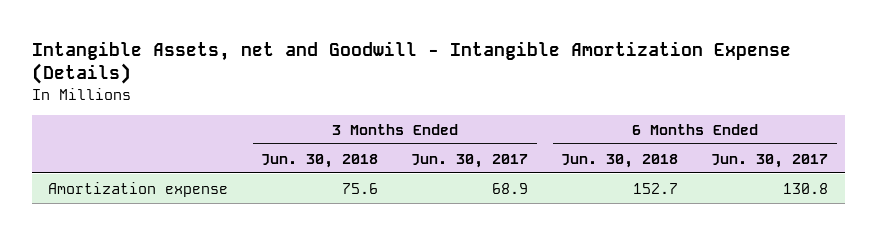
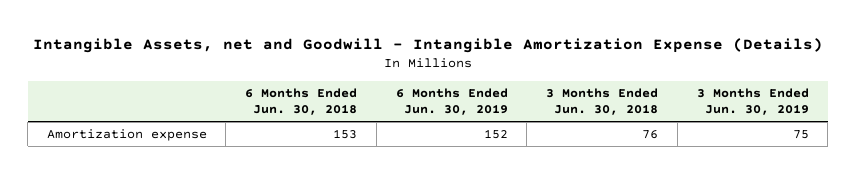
[411,153,529,168] Jun. 30, 2017 -> none
[711,153,829,168] Jun. 30, 2017 -> none
none -> [395,87,508,116] 6 Months Ended Jun. 30, 2019
none -> [696,87,809,116] 3 Months Ended Jun. 30, 2019
[342,182,379,194] 75.6 -> [642,129,659,139] 76
[633,182,679,194] 152.7 -> [333,128,358,139] 153

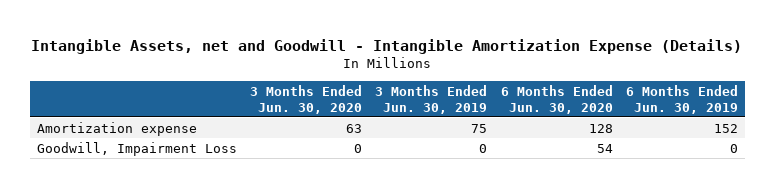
[245,87,358,116] 6 Months Ended Jun. 30, 2018 -> none
[546,87,659,116] 3 Months Ended Jun. 30, 2018 -> none
none -> [250,85,363,114] 3 Months Ended Jun. 30, 2020
none -> [500,85,613,114] 6 Months Ended Jun. 30, 2020
none -> [36,141,237,156] Goodwill, Impairment Loss

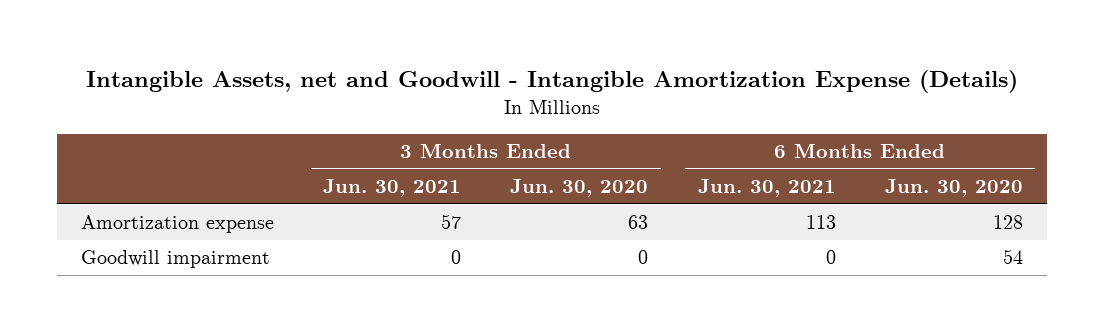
[375,85,488,114] 3 Months Ended Jun. 30, 2019 -> none
[625,85,738,114] 6 Months Ended Jun. 30, 2019 -> none
none -> [323,179,462,198] Jun. 30, 2021
none -> [697,179,836,198] Jun. 30, 2021
[36,141,237,156] Goodwill, Impairment Loss -> [81,250,271,269] Goodwill impairment

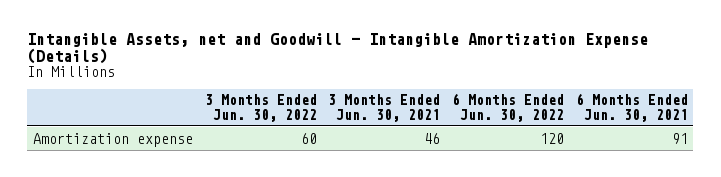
[510,179,649,198] Jun. 30, 2020 -> none
[884,179,1023,198] Jun. 30, 2020 -> none
none -> [204,94,317,122] 3 Months Ended Jun. 30, 2022
none -> [451,93,564,122] 6 Months Ended Jun. 30, 2022
[81,250,271,269] Goodwill impairment -> none
[441,214,462,230] 57 -> [424,132,441,144] 46
[805,215,836,230] 113 -> [671,132,688,144] 91

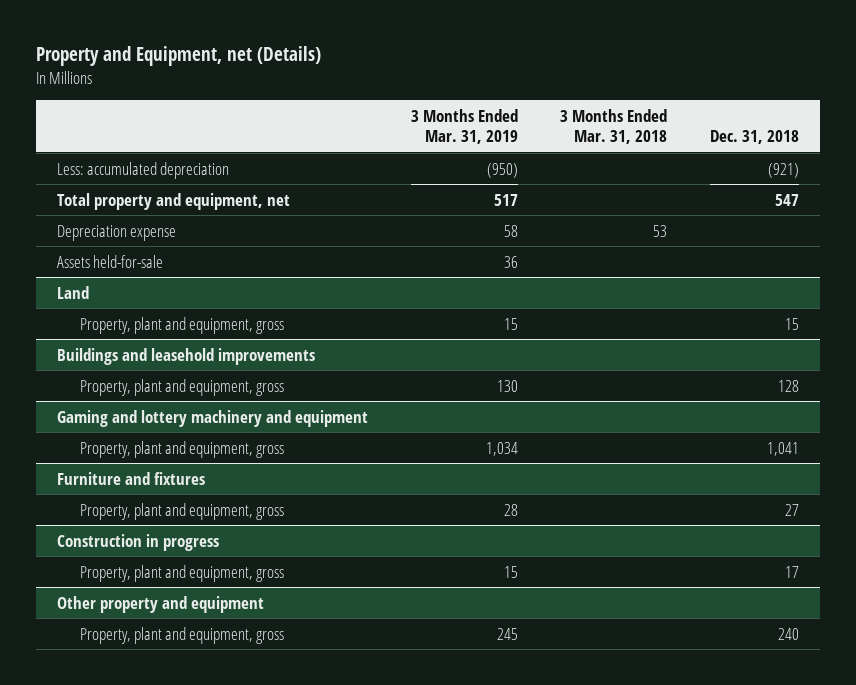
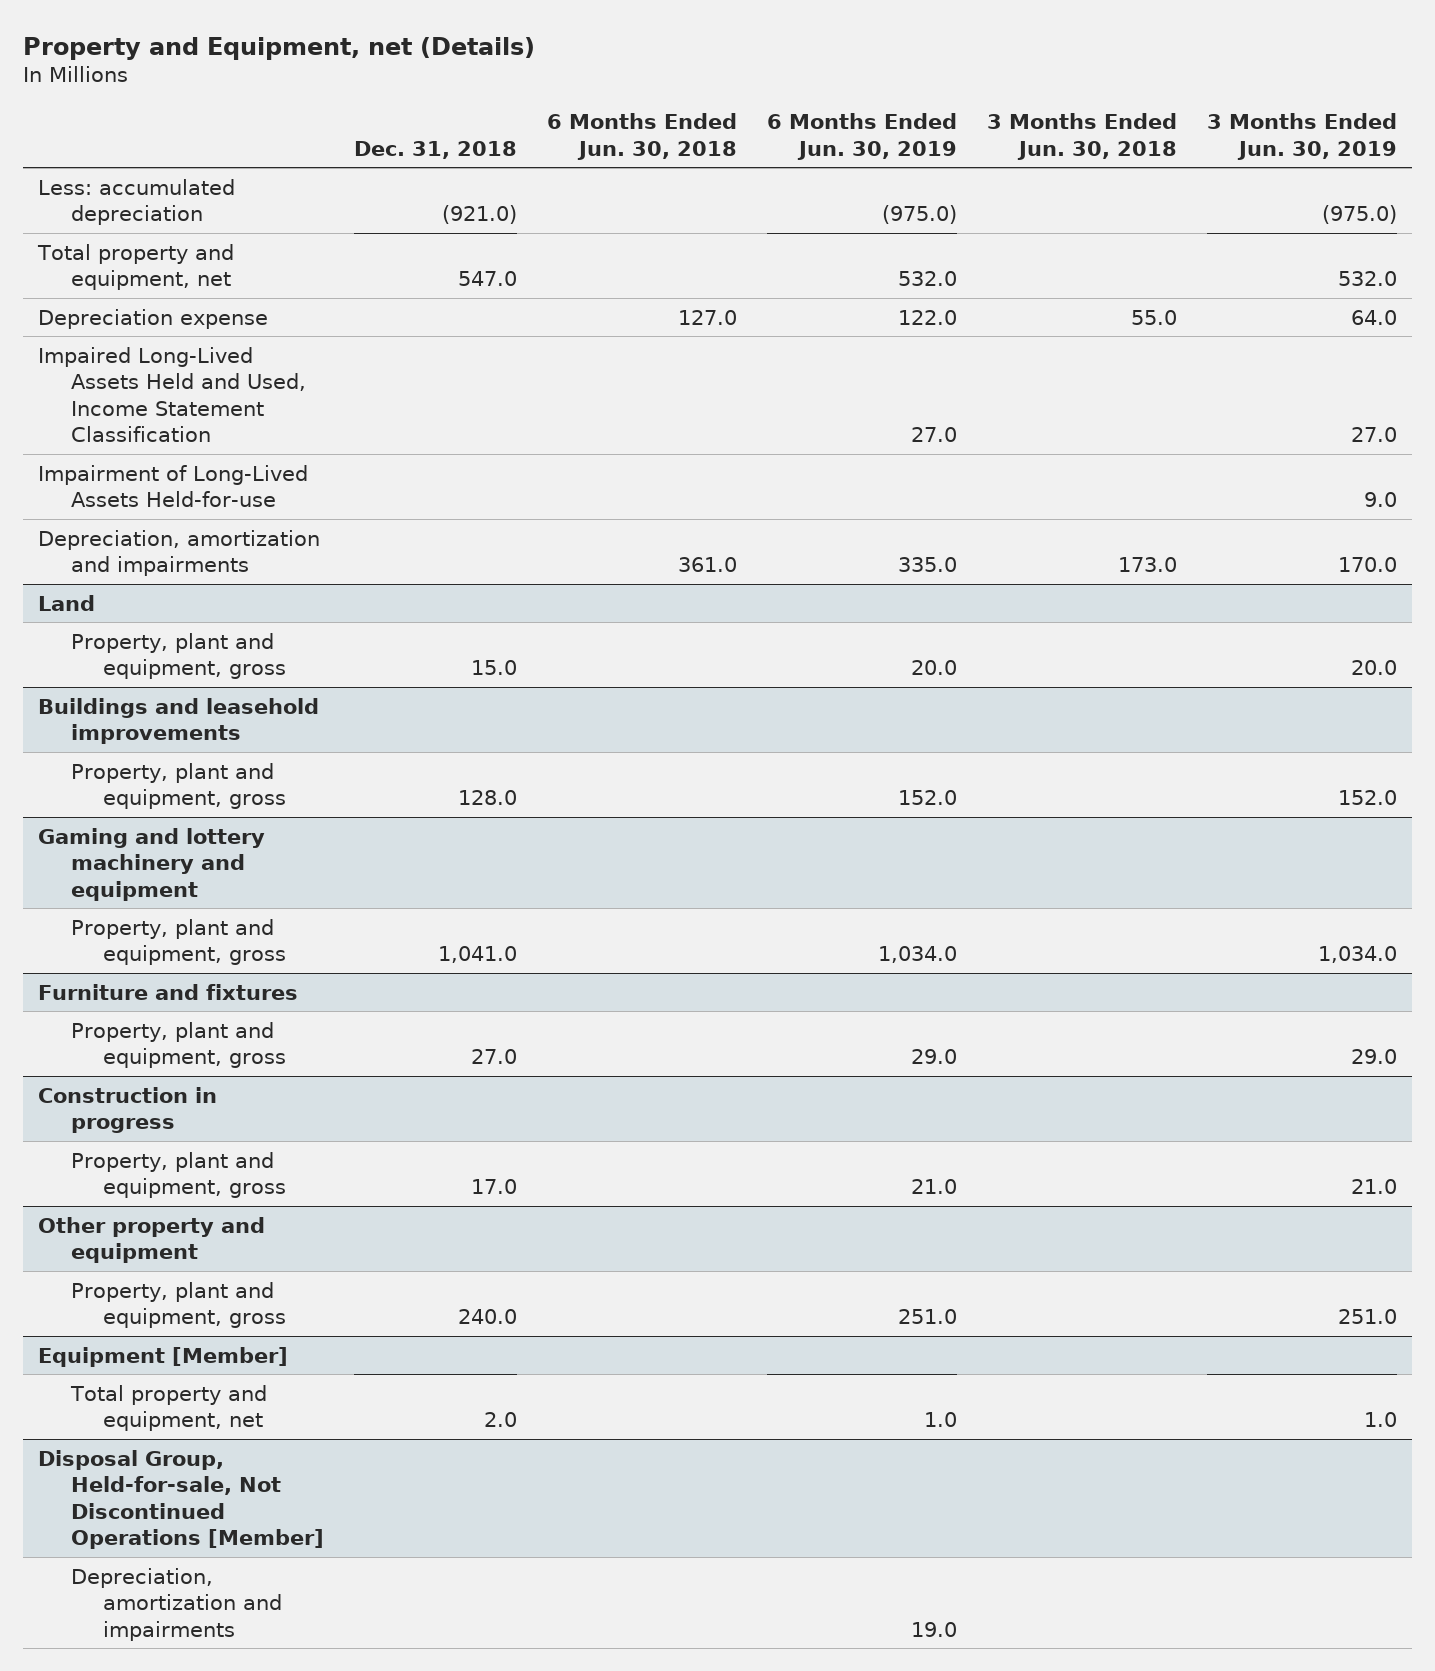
[410,108,518,145] 3 Months Ended Mar. 31, 2019 -> none
[560,108,668,145] 3 Months Ended Mar. 31, 2018 -> none
none -> [546,113,737,160] 6 Months Ended Jun. 30, 2018
none -> [766,113,957,160] 6 Months Ended Jun. 30, 2019
none -> [986,113,1177,160] 3 Months Ended Jun. 30, 2018
none -> [1206,113,1397,160] 3 Months Ended Jun. 30, 2019
[767,162,799,178] (921) -> [441,205,517,225] (921.0)
[774,193,799,206] 547 -> [457,271,517,287] 547.0
[56,254,163,268] Assets held-for-sale -> none
none -> [38,346,306,443] Impaired Long-Lived Assets Held and Used, Income Statement Classification
none -> [38,464,309,508] Impairment of Long-Lived Assets Held-for-use
none -> [38,529,321,577] Depreciation, amortization and impairments
[784,317,799,330] 15 -> [470,660,517,676] 15.0
[777,379,799,392] 128 -> [457,790,517,806] 128.0
[766,441,799,456] 1,041 -> [437,946,517,964] 1,041.0
[784,503,799,516] 27 -> [470,1049,517,1065] 27.0
[784,565,799,578] 17 -> [470,1179,517,1195] 17.0
[777,627,799,640] 240 -> [457,1309,517,1325] 240.0
none -> [38,1346,289,1367] Equipment [Member]
none -> [69,1384,267,1432] Total property and equipment, net
none -> [38,1449,324,1550] Disposal Group, Held-for-sale, Not Discontinued Operations [Member]
none -> [70,1567,283,1641] Depreciation, amortization and impairments

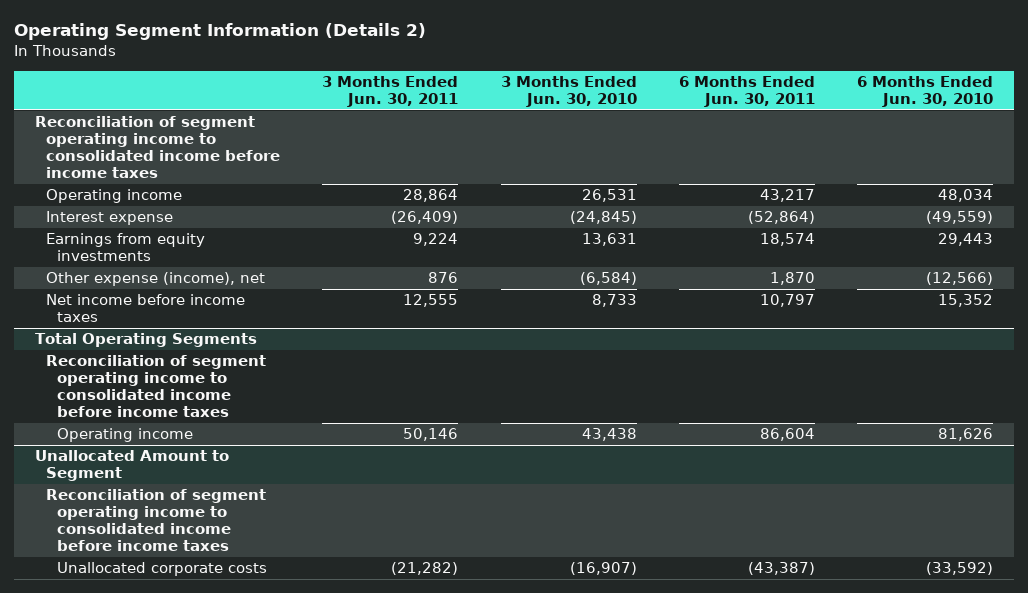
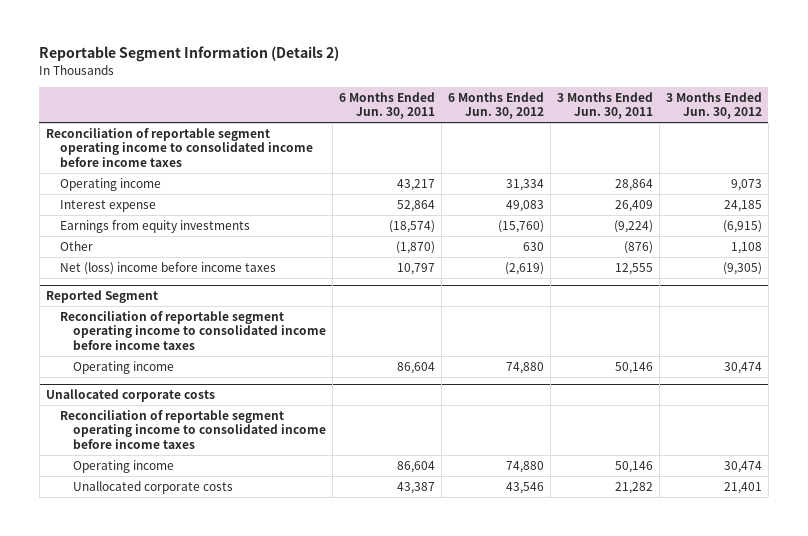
[13,23,426,41] Operating Segment Information (Details 2) -> [39,46,340,63] Reportable Segment Information (Details 2)
[500,76,637,108] 3 Months Ended Jun. 30, 2010 -> none
[856,76,993,108] 6 Months Ended Jun. 30, 2010 -> none
none -> [448,91,545,119] 6 Months Ended Jun. 30, 2012
none -> [665,91,762,119] 3 Months Ended Jun. 30, 2012
[34,116,281,179] Reconciliation of segment operating income to consolidated income before income taxes -> [45,127,313,167] Reconciliation of reportable segment operating income to consolidated income before income taxes
[34,333,257,348] Total Operating Segments -> none
[391,211,459,225] (26,409) -> [614,199,653,212] 26,409
[747,211,815,225] (52,864) -> [397,199,436,212] 52,864
[413,233,459,247] 9,224 -> [613,219,653,233] (9,224)
[759,233,815,247] 18,574 -> [389,219,436,233] (18,574)
[46,272,266,287] Other expense (income), net -> [59,240,93,251] Other
[428,272,459,284] 876 -> [623,240,653,254] (876)
[769,272,815,286] 1,870 -> [396,240,436,254] (1,870)
[46,294,246,323] Net income before income taxes -> [59,261,276,275] Net (loss) income before income taxes
none -> [45,290,158,304] Reported Segment
[46,355,267,418] Reconciliation of segment operating income to consolidated income before income taxes -> [59,310,327,350] Reconciliation of reportable segment operating income to consolidated income before income taxes
[34,450,229,482] Unallocated Amount to Segment -> none
none -> [45,389,215,403] Unallocated corporate costs
[46,489,267,552] Reconciliation of segment operating income to consolidated income before income taxes -> [59,409,327,449] Reconciliation of reportable segment operating income to consolidated income before income taxes
none -> [73,459,175,473] Operating income
[391,562,459,576] (21,282) -> [614,481,653,494] 21,282
[747,562,815,576] (43,387) -> [397,481,436,494] 43,387

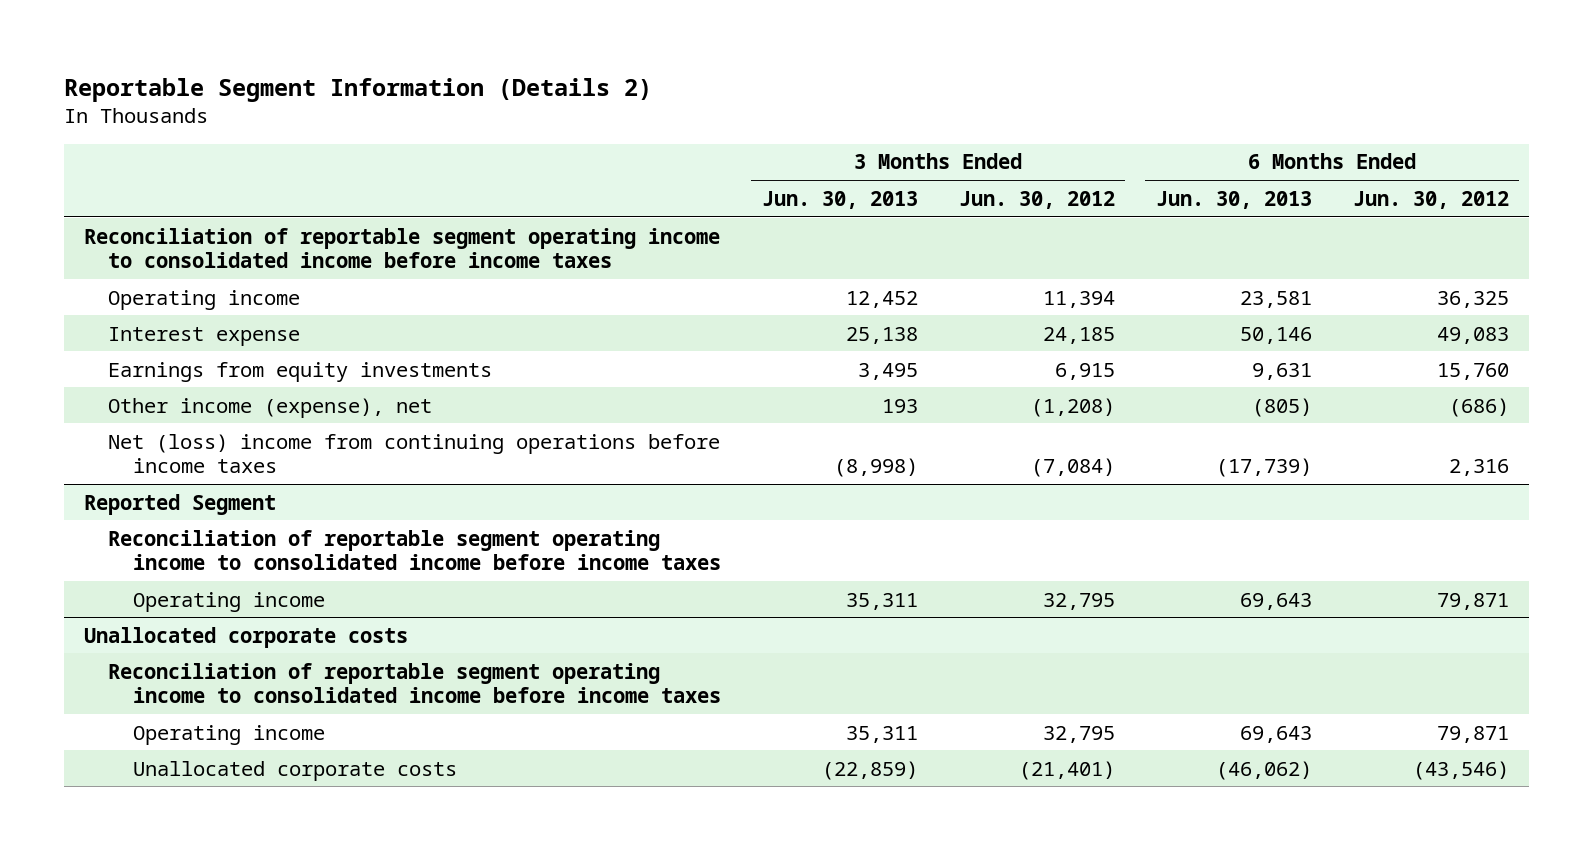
[339,91,436,119] 6 Months Ended Jun. 30, 2011 -> none
[556,91,653,119] 3 Months Ended Jun. 30, 2011 -> none
none -> [761,190,918,209] Jun. 30, 2013
none -> [1155,190,1312,209] Jun. 30, 2013
[506,178,545,191] 31,334 -> [1436,290,1509,308] 36,325
[730,178,762,191] 9,073 -> [1042,290,1115,308] 11,394
[498,219,545,233] (15,760) -> [1436,362,1509,380] 15,760
[722,219,762,233] (6,915) -> [1054,362,1115,380] 6,915
[59,240,93,251] Other -> [108,397,433,418] Other income (expense), net
[523,241,545,251] 630 -> [1448,397,1509,417] (686)
[730,241,762,254] 1,108 -> [1030,397,1115,417] (1,208)
[59,261,276,275] Net (loss) income before income taxes -> [108,433,721,474] Net (loss) income from continuing operations before income taxes
[505,261,545,275] (2,619) -> [1448,459,1509,477] 2,316
[722,261,762,275] (9,305) -> [1030,458,1115,478] (7,084)
[506,361,545,374] 74,880 -> [1436,592,1509,610] 79,871
[723,361,762,374] 30,474 -> [1042,592,1115,610] 32,795
[506,460,545,473] 74,880 -> [1436,725,1509,743] 79,871
[723,460,762,473] 30,474 -> [1042,725,1115,743] 32,795
[506,481,545,494] 43,546 -> [1412,760,1509,780] (43,546)
[723,481,762,494] 21,401 -> [1018,760,1115,780] (21,401)

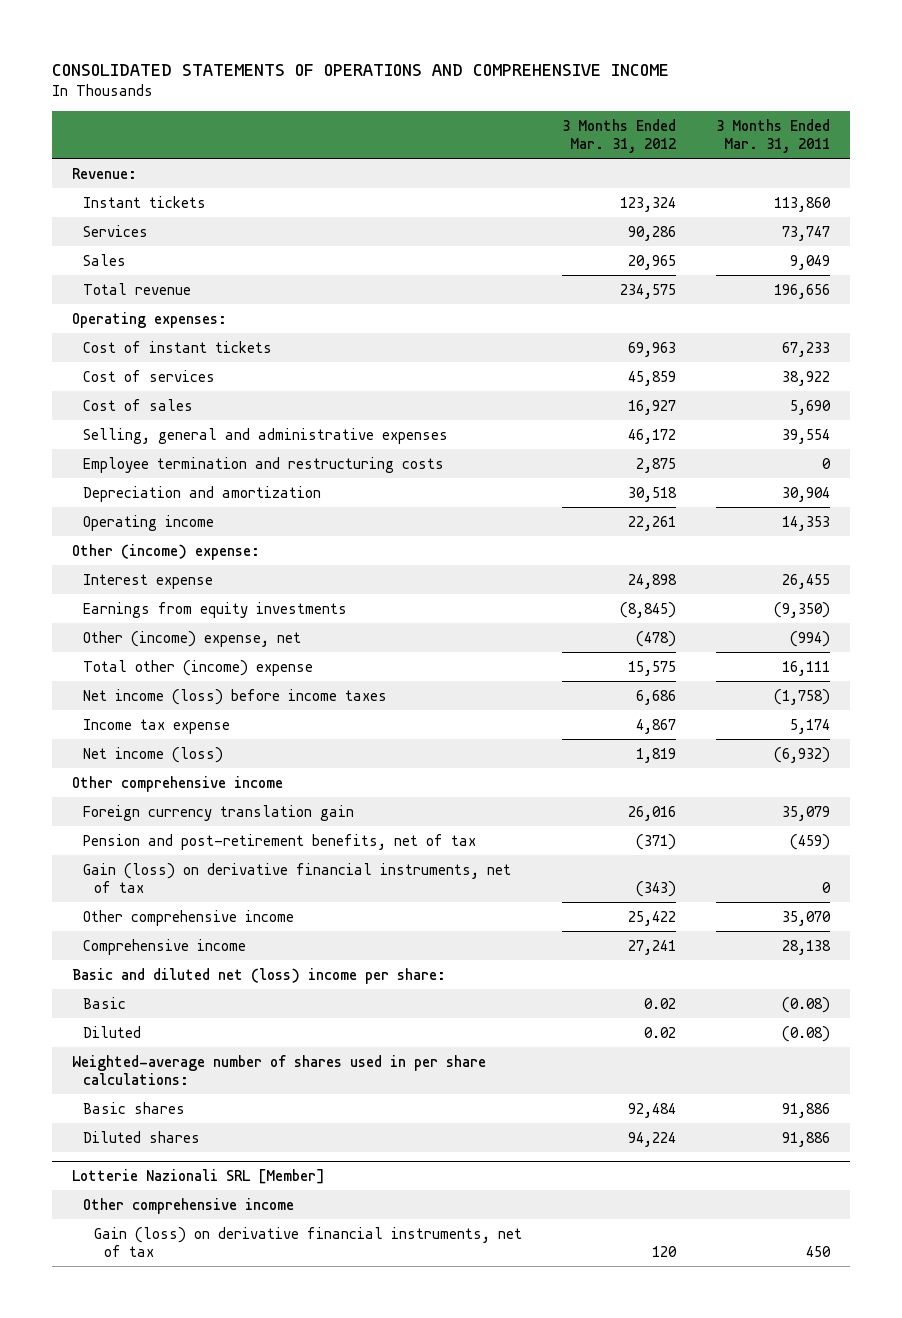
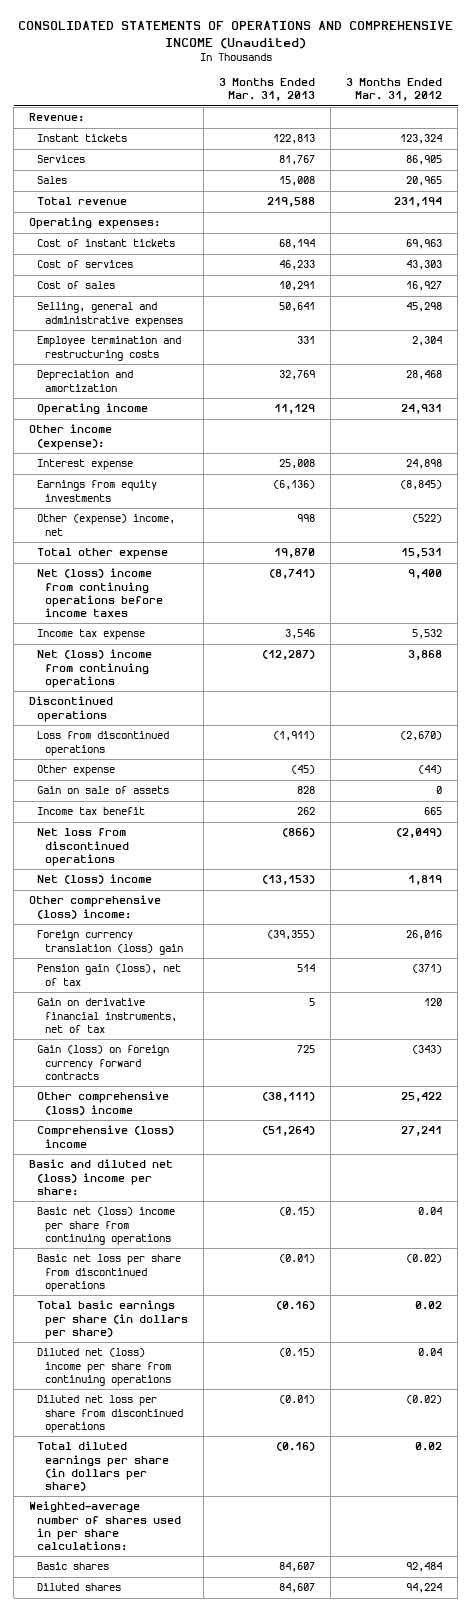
[52,63,670,76] CONSOLIDATED STATEMENTS OF OPERATIONS AND COMPREHENSIVE INCOME -> [17,21,453,49] CONSOLIDATED STATEMENTS OF OPERATIONS AND COMPREHENSIVE INCOME (Unaudited)
[715,118,830,153] 3 Months Ended Mar. 31, 2011 -> none
none -> [218,78,315,102] 3 Months Ended Mar. 31, 2013
[627,225,676,241] 90,286 -> [405,155,442,166] 86,905
[619,283,676,299] 234,575 -> [393,197,442,208] 231,194
[627,370,676,386] 45,859 -> [405,260,442,271] 43,303
[627,428,676,444] 46,172 -> [405,302,442,313] 45,298
[635,457,676,473] 2,875 -> [411,336,442,347] 2,304
[627,486,677,502] 30,518 -> [405,370,442,381] 28,468
[627,515,676,531] 22,261 -> [400,404,442,415] 24,931
[72,543,261,560] Other (income) expense: -> [29,424,113,450] Other income (expense):
[83,630,302,647] Other (income) expense, net -> [37,514,176,536] Other (expense) income, net
[635,630,676,647] (478) -> [411,514,442,524] (522)
[83,659,314,676] Total other (income) expense -> [37,548,169,560] Total other expense
[627,660,676,676] 15,575 -> [400,548,442,559] 15,531
[83,688,388,705] Net income (loss) before income taxes -> [37,568,163,618] Net (loss) income from continuing operations before income taxes
[635,689,676,705] 6,686 -> [407,569,442,580] 9,400
[635,718,676,734] 4,867 -> [411,629,442,640] 5,532
none -> [37,649,153,688] Net (loss) income from continuing operations
none -> [29,696,114,722] Discontinued operations
none -> [37,731,170,756] Loss from discontinued operations
none -> [37,765,116,777] Other expense
none -> [37,786,170,795] Gain on sale of assets
none -> [37,807,146,816] Income tax benefit
none -> [37,828,129,866] Net loss from discontinued operations
[83,746,224,763] Net income (loss) -> [37,874,153,885] Net (loss) income
[72,775,284,792] Other comprehensive income -> [29,895,162,919] Other comprehensive (loss) income:
[83,804,355,821] Foreign currency translation gain -> [37,930,183,955] Foreign currency translation (loss) gain
[83,833,477,850] Pension and post-retirement benefits, net of tax -> [37,964,182,986] Pension gain (loss), net of tax
[83,862,512,893] Gain (loss) on derivative financial instruments, net of tax -> [37,998,177,1033] Gain on derivative financial instruments, net of tax
[635,880,676,897] (343) -> [423,998,442,1007] 120
none -> [37,1045,170,1080] Gain (loss) on foreign currency forward contracts
[83,909,295,926] Other comprehensive income -> [37,1091,170,1115] Other comprehensive (loss) income
[83,938,247,955] Comprehensive income -> [37,1125,175,1148] Comprehensive (loss) income
none -> [37,1207,176,1245] Basic net (loss) income per share from continuing operations
none -> [37,1254,182,1292] Basic net loss per share from discontinued operations
[83,996,127,1009] Basic -> [37,1300,188,1339] Total basic earnings per share (in dollars per share)
none -> [37,1348,171,1386] Diluted net (loss) income per share from continuing operations
none -> [37,1395,183,1433] Diluted net loss per share from discontinued operations
[83,1025,142,1038] Diluted -> [37,1441,169,1492] Total diluted earnings per share (in dollars per share)
[72,1168,326,1184] Lotterie Nazionali SRL [Member] -> none
[83,1197,295,1214] Other comprehensive income -> none
[93,1226,522,1257] Gain (loss) on derivative financial instruments, net of tax -> none

